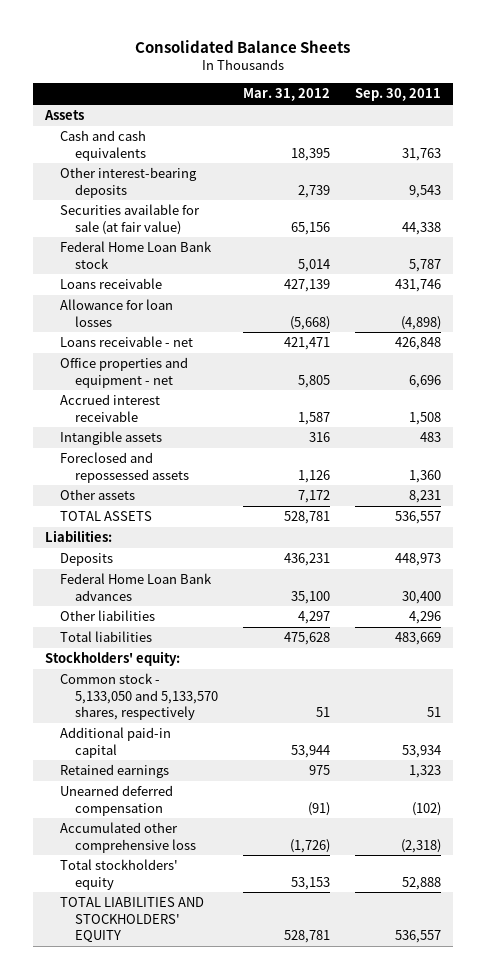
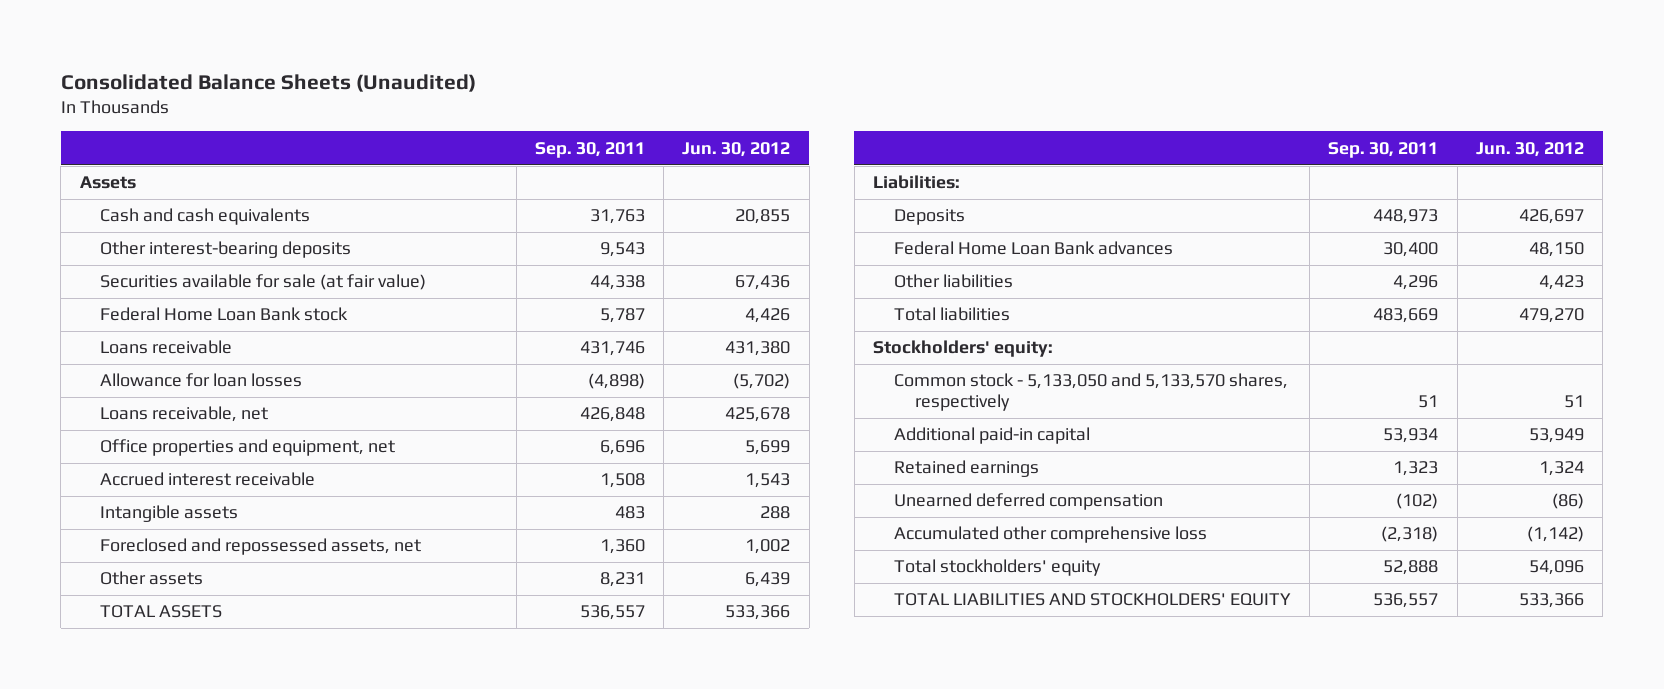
[135,40,351,54] Consolidated Balance Sheets -> [60,73,476,92] Consolidated Balance Sheets (Unaudited)
[243,88,331,102] Mar. 31, 2012 -> none
none -> [682,141,791,157] Jun. 30, 2012
[60,336,194,348] Loans receivable - net -> [100,406,269,423] Loans receivable, net
[60,357,189,388] Office properties and equipment - net -> [100,439,396,457] Office properties and equipment, net
[60,452,190,483] Foreclosed and repossessed assets -> [100,538,422,556] Foreclosed and repossessed assets, net

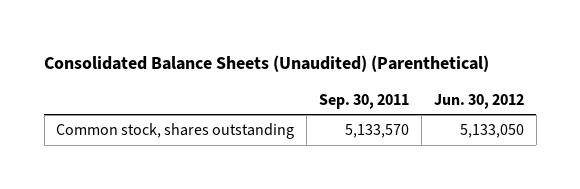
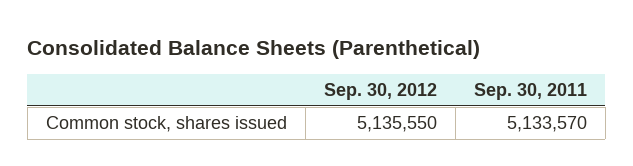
[44,54,490,72] Consolidated Balance Sheets (Unaudited) (Parenthetical) -> [27,40,481,60] Consolidated Balance Sheets (Parenthetical)
[433,93,524,109] Jun. 30, 2012 -> none
none -> [323,82,437,100] Sep. 30, 2012
[56,123,295,140] Common stock, shares outstanding -> [45,116,287,133] Common stock, shares issued

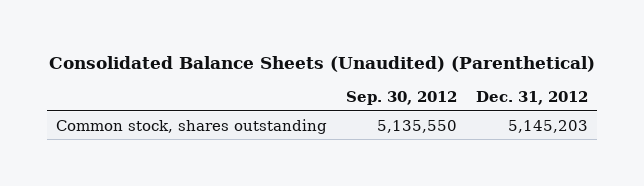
[27,40,481,60] Consolidated Balance Sheets (Parenthetical) -> [49,56,596,73] Consolidated Balance Sheets (Unaudited) (Parenthetical)
[473,82,587,100] Sep. 30, 2011 -> none
none -> [475,91,588,106] Dec. 31, 2012
[45,116,287,133] Common stock, shares issued -> [56,118,328,134] Common stock, shares outstanding

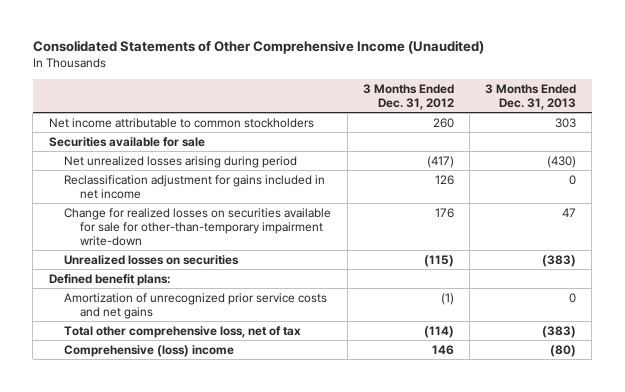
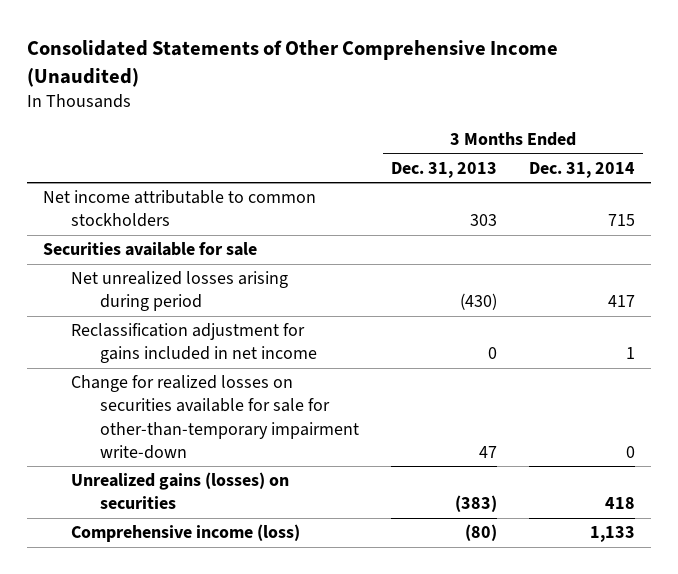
[362,83,454,110] 3 Months Ended Dec. 31, 2012 -> none
none -> [529,161,636,178] Dec. 31, 2014
[48,273,170,286] Defined benefit plans: -> none
[64,292,328,319] Amortization of unrecognized prior service costs and net gains -> none
[64,325,302,338] Total other comprehensive loss, net of tax -> none
[64,254,240,265] Unrealized losses on securities -> [71,472,290,510] Unrealized gains (losses) on securities
[64,344,235,357] Comprehensive (loss) income -> [71,524,301,543] Comprehensive income (loss)

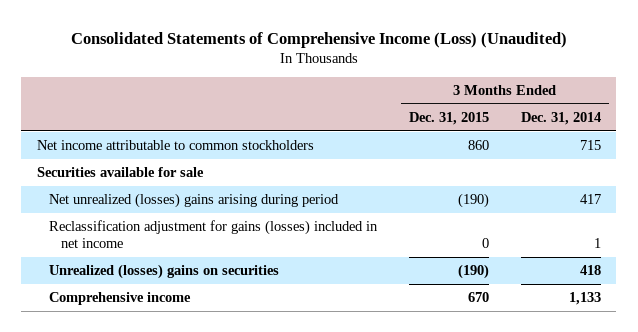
[26,39,558,87] Consolidated Statements of Other Comprehensive Income (Unaudited) -> [70,31,567,48] Consolidated Statements of Comprehensive Income (Loss) (Unaudited)
[390,161,497,178] Dec. 31, 2013 -> none
none -> [408,111,489,125] Dec. 31, 2015
[71,375,359,459] Change for realized losses on securities available for sale for other-than-temporary impairment write-down -> none
[71,271,289,312] Net unrealized losses arising during period -> [49,193,340,209] Net unrealized (losses) gains arising during period
[71,323,317,364] Reclassification adjustment for gains included in net income -> [49,220,379,249] Reclassification adjustment for gains (losses) included in net income
[71,472,290,510] Unrealized gains (losses) on securities -> [49,264,280,280] Unrealized (losses) gains on securities
[71,524,301,543] Comprehensive income (loss) -> [49,292,192,306] Comprehensive income

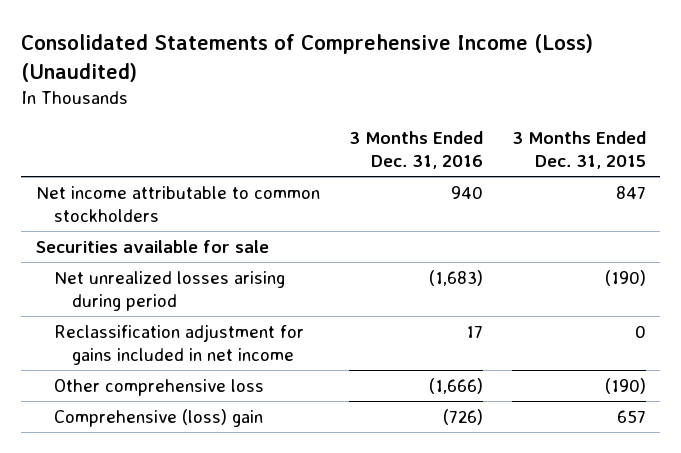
[520,111,601,125] Dec. 31, 2014 -> none
none -> [348,131,483,170] 3 Months Ended Dec. 31, 2016
[467,140,489,151] 860 -> [615,185,646,199] 847
[49,193,340,209] Net unrealized (losses) gains arising during period -> [53,270,285,311] Net unrealized losses arising during period
[49,220,379,249] Reclassification adjustment for gains (losses) included in net income -> [53,323,304,365] Reclassification adjustment for gains included in net income
[49,264,280,280] Unrealized (losses) gains on securities -> [53,378,264,396] Other comprehensive loss
[49,292,192,306] Comprehensive income -> [53,408,263,427] Comprehensive (loss) gain
[467,292,489,303] 670 -> [616,409,646,423] 657

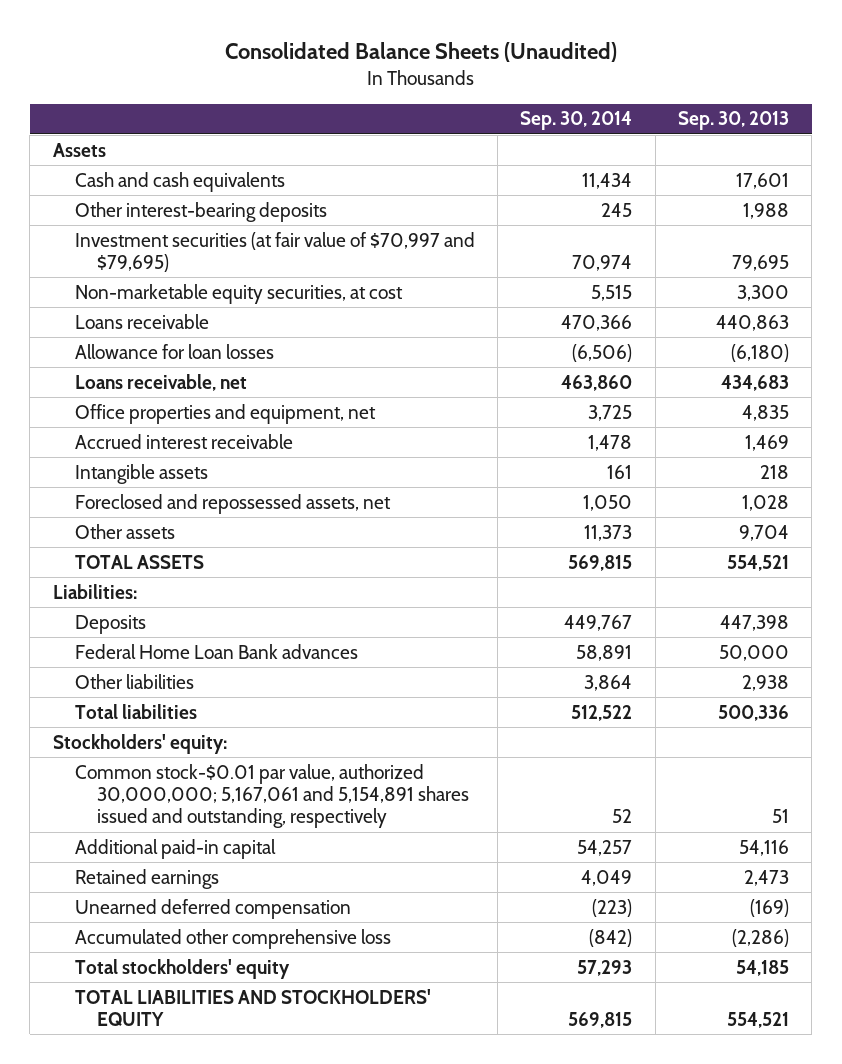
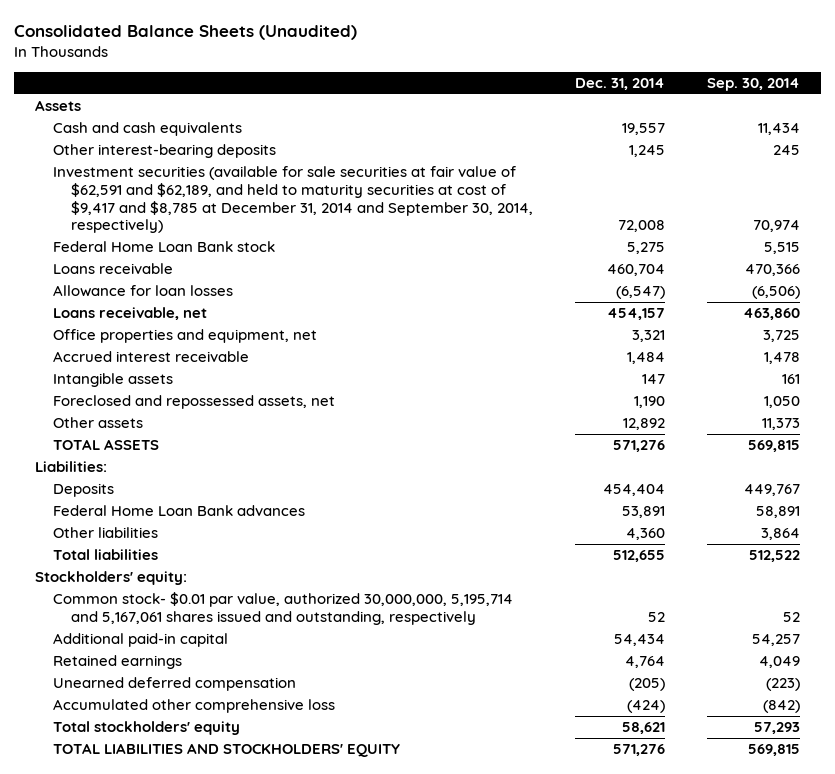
[678,111,790,131] Sep. 30, 2013 -> none
none -> [574,78,665,91] Dec. 31, 2014
[74,231,475,272] Investment securities (at fair value of $70,997 and $79,695) -> [52,166,533,234] Investment securities (available for sale securities at fair value of $62,591 and $62,189, and held to maturity securities at cost of $9,417 and $8,785 at December 31, 2014 and September 30, 2014, respectively)
[74,283,403,304] Non-marketable equity securities, at cost -> [52,241,275,253] Federal Home Loan Bank stock
[74,763,469,829] Common stock-$0.01 par value, authorized 30,000,000; 5,167,061 and 5,154,891 shares issued and outstanding, respectively -> [52,592,513,625] Common stock- $0.01 par value, authorized 30,000,000, 5,195,714 and 5,167,061 shares issued and outstanding, respectively

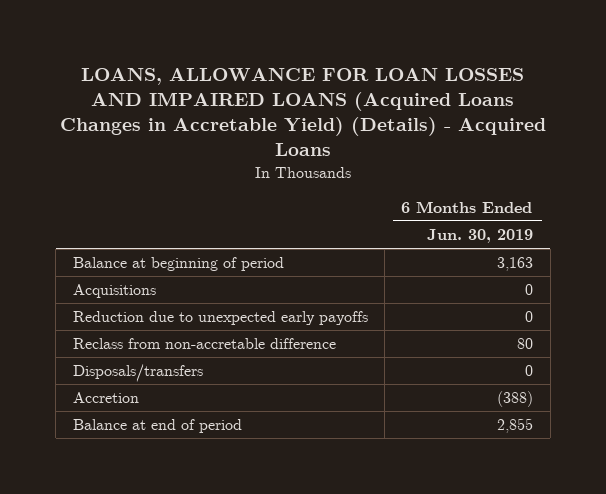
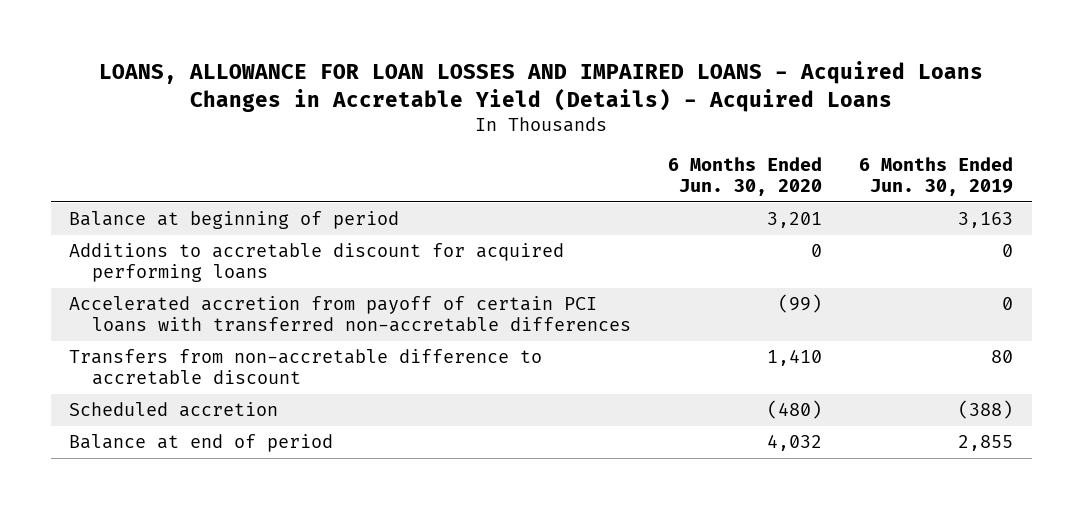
[59,67,546,156] LOANS, ALLOWANCE FOR LOAN LOSSES AND IMPAIRED LOANS (Acquired Loans Changes in Accretable Yield) (Details) - Acquired Loans -> [99,60,984,112] LOANS, ALLOWANCE FOR LOAN LOSSES AND IMPAIRED LOANS - Acquired Loans Changes in Accretable Yield (Details) - Acquired Loans
none -> [668,157,823,196] 6 Months Ended Jun. 30, 2020
[72,364,203,383] Disposals/transfers -> none
[72,284,156,299] Acquisitions -> [69,243,565,283] Additions to accretable discount for acquired performing loans
[72,311,368,326] Reduction due to unexpected early payoffs -> [69,296,631,333] Accelerated accretion from payoff of certain PCI loans with transferred non-accretable differences
[72,338,336,350] Reclass from non-accretable difference -> [69,349,543,386] Transfers from non-accretable difference to accretable discount
[72,392,139,404] Accretion -> [69,402,279,418] Scheduled accretion

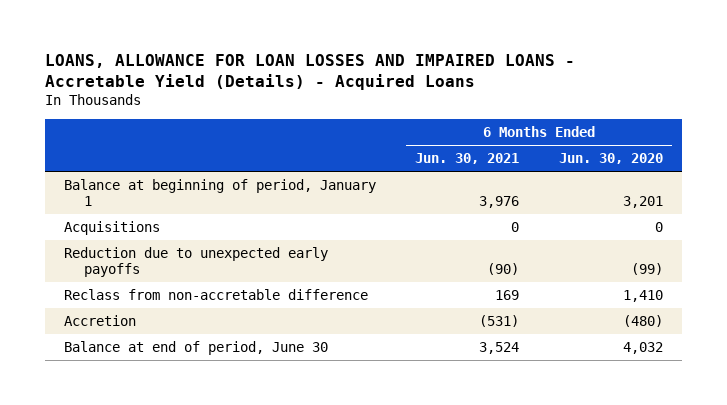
[99,60,984,112] LOANS, ALLOWANCE FOR LOAN LOSSES AND IMPAIRED LOANS - Acquired Loans Changes in Accretable Yield (Details) - Acquired Loans -> [44,53,575,90] LOANS, ALLOWANCE FOR LOAN LOSSES AND IMPAIRED LOANS - Accretable Yield (Details) - Acquired Loans
[859,157,1014,196] 6 Months Ended Jun. 30, 2019 -> none
none -> [415,153,520,165] Jun. 30, 2021
[69,211,400,230] Balance at beginning of period -> [64,179,377,207] Balance at beginning of period, January 1
[69,243,565,283] Additions to accretable discount for acquired performing loans -> [64,221,161,236] Acquisitions
[69,296,631,333] Accelerated accretion from payoff of certain PCI loans with transferred non-accretable differences -> [64,247,329,278] Reduction due to unexpected early payoffs
[69,349,543,386] Transfers from non-accretable difference to accretable discount -> [64,289,369,301] Reclass from non-accretable difference
[69,402,279,418] Scheduled accretion -> [64,315,137,327] Accretion
[69,434,334,453] Balance at end of period -> [64,341,329,356] Balance at end of period, June 30

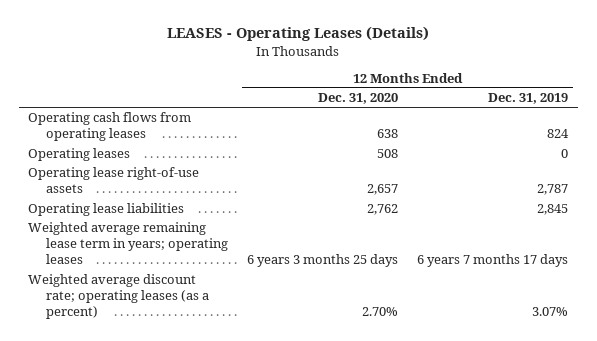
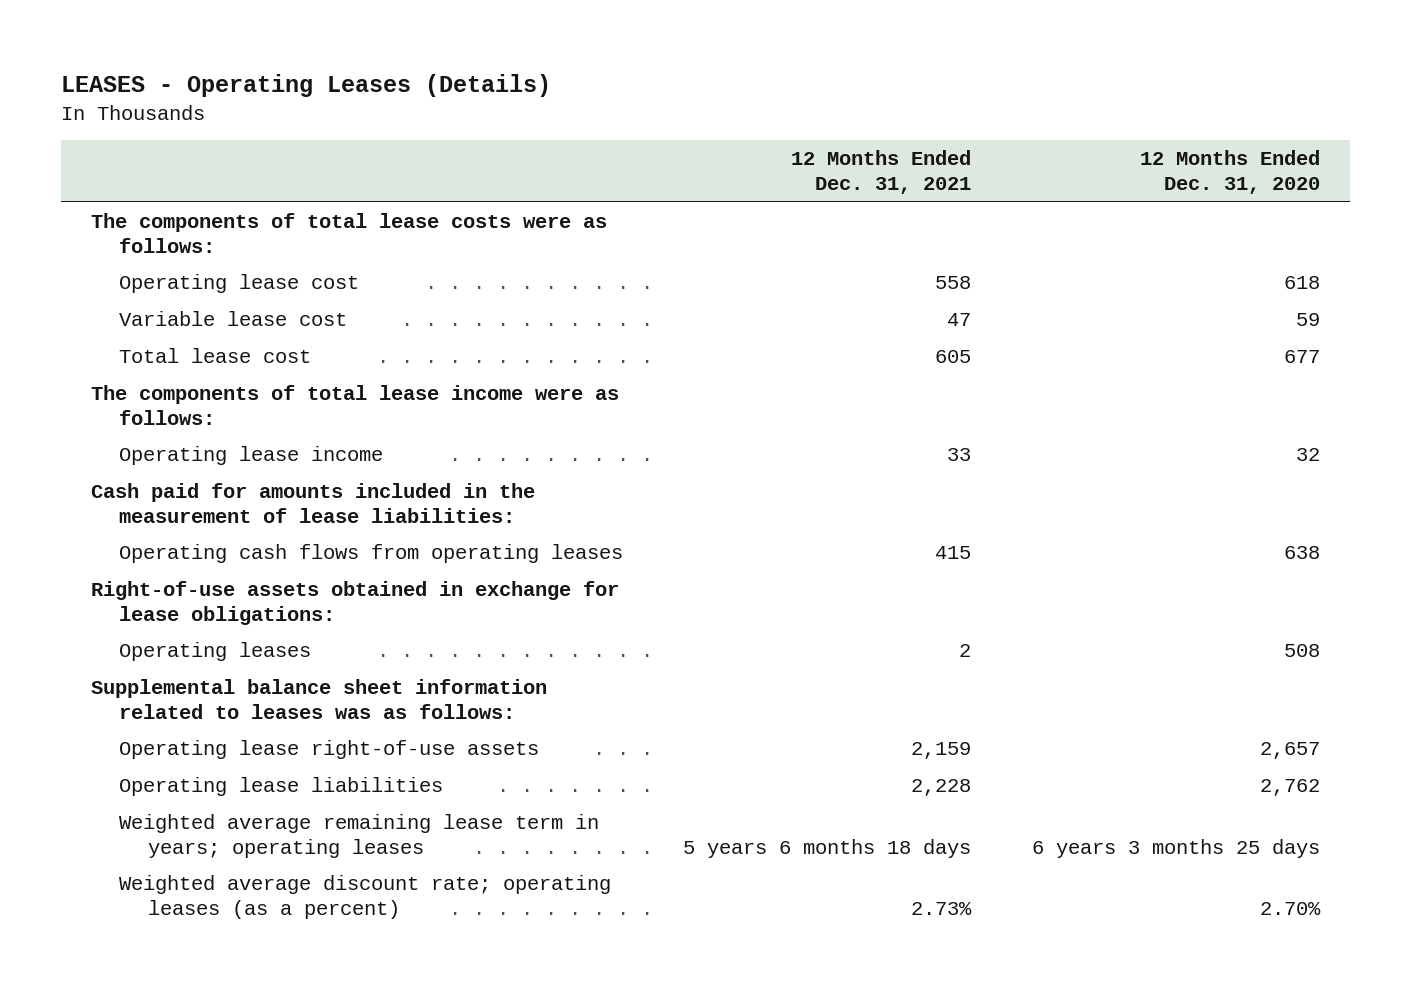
[488,93,569,105] Dec. 31, 2019 -> none
none -> [791,150,972,195] 12 Months Ended Dec. 31, 2021
none -> [90,213,607,253] The components of total lease costs were as follows:
none -> [119,274,360,294] Operating lease cost
none -> [119,311,348,327] Variable lease cost
none -> [119,348,312,364] Total lease cost
none -> [90,385,619,425] The components of total lease income were as follows:
none -> [119,446,384,466] Operating lease income
none -> [90,483,535,523] Cash paid for amounts included in the measurement of lease liabilities:
none -> [90,581,619,625] Right-of-use assets obtained in exchange for lease obligations:
none -> [90,679,547,719] Supplemental balance sheet information related to leases was as follows:

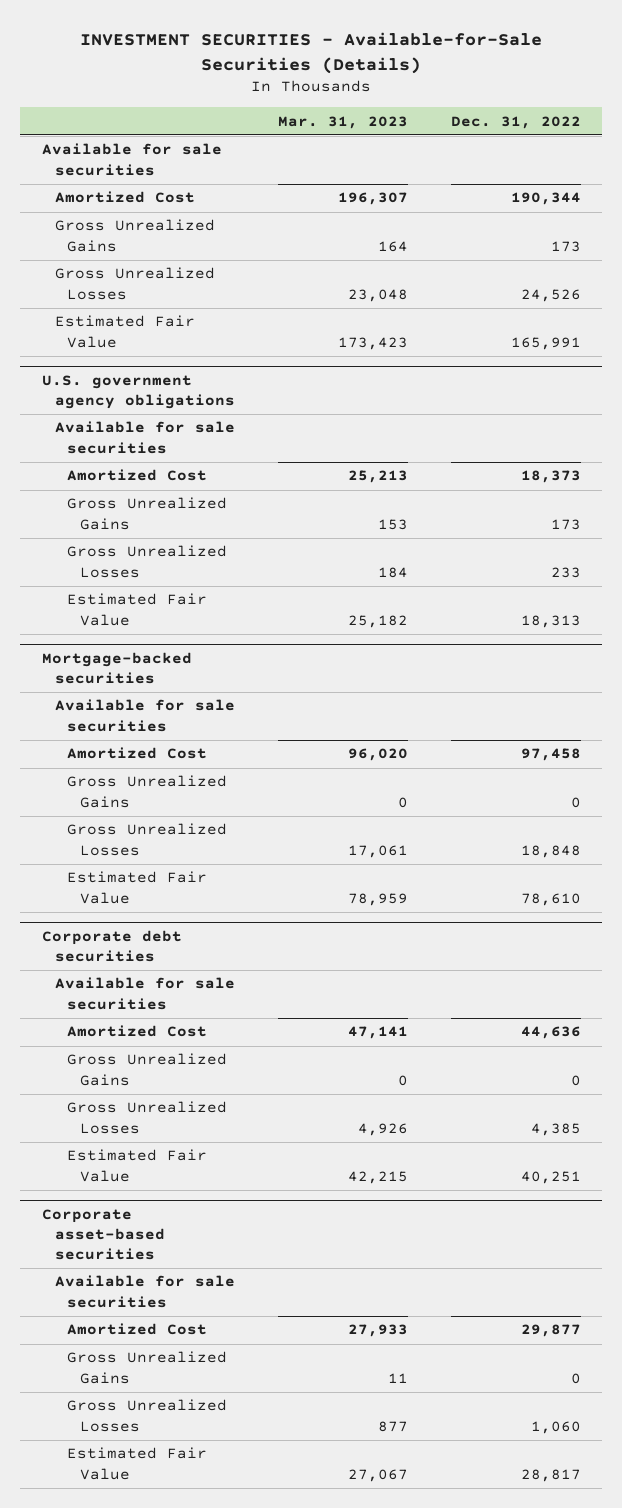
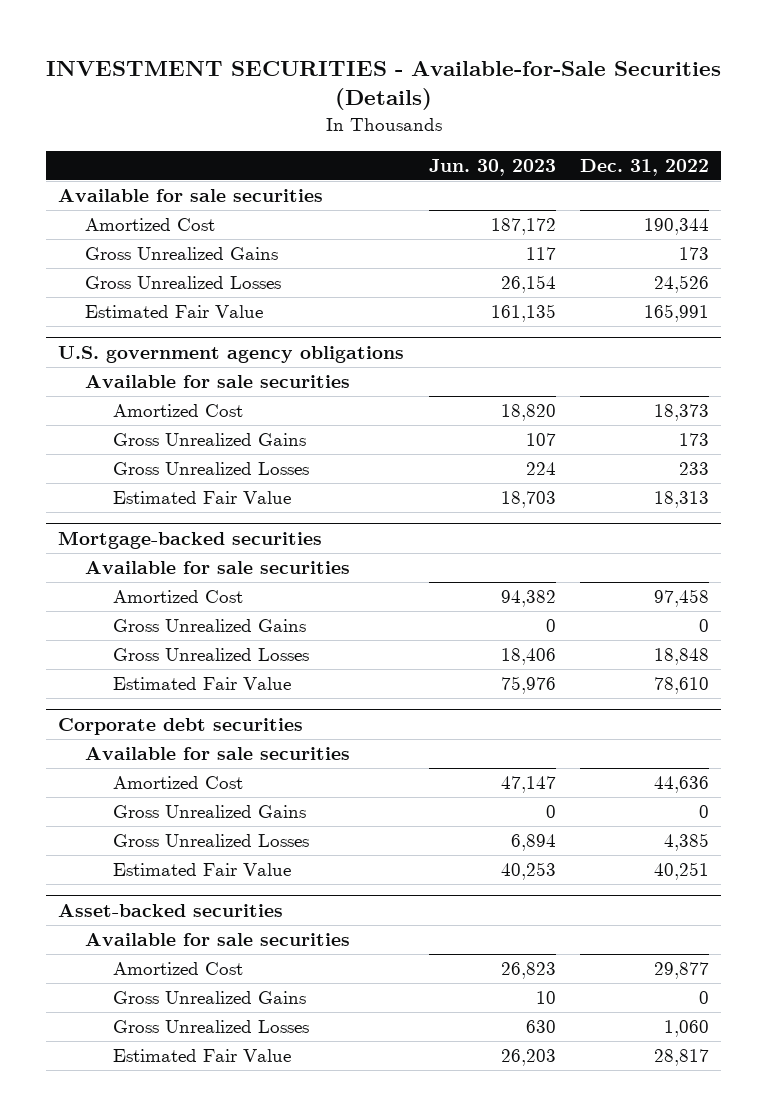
[277,115,408,129] Mar. 31, 2023 -> none
none -> [428,158,556,176] Jun. 30, 2023
[41,1208,165,1261] Corporate asset-based securities -> [57,903,283,917] Asset-backed securities

